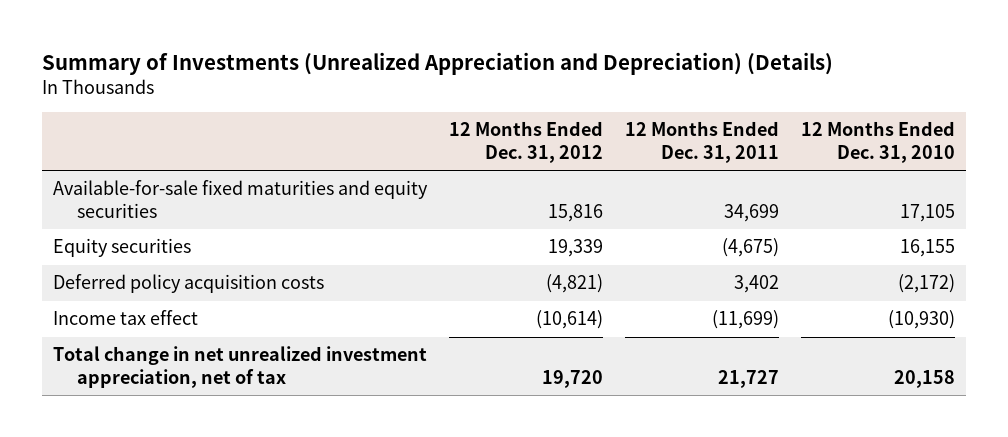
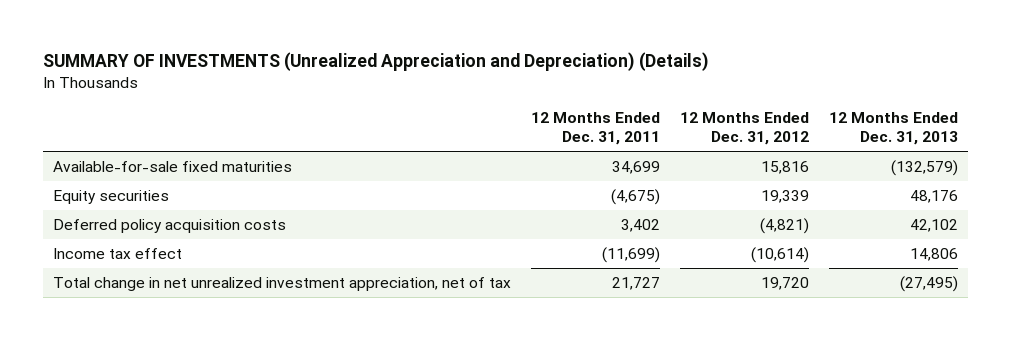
[41,51,833,75] Summary of Investments (Unrealized Appreciation and Depreciation) (Details) -> [42,51,709,71] SUMMARY OF INVESTMENTS (Unrealized Appreciation and Depreciation) (Details)
[801,121,956,164] 12 Months Ended Dec. 31, 2010 -> none
none -> [828,111,958,146] 12 Months Ended Dec. 31, 2013
[52,180,428,219] Available-for-sale fixed maturities and equity securities -> [52,160,292,172] Available-for-sale fixed maturities

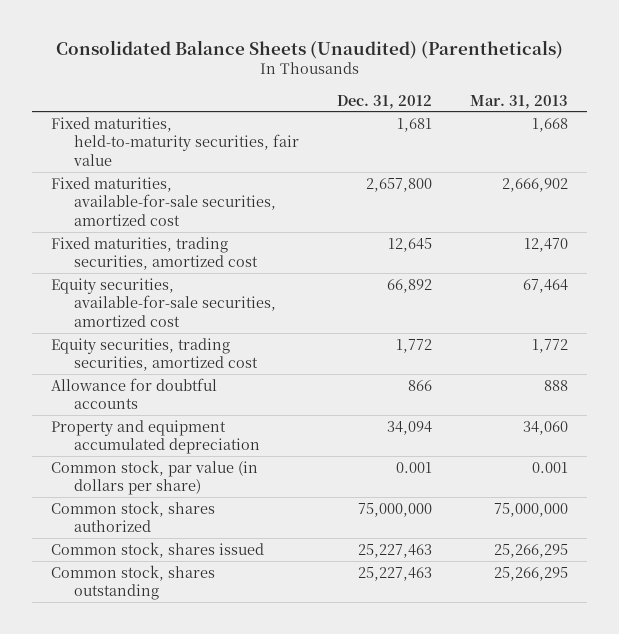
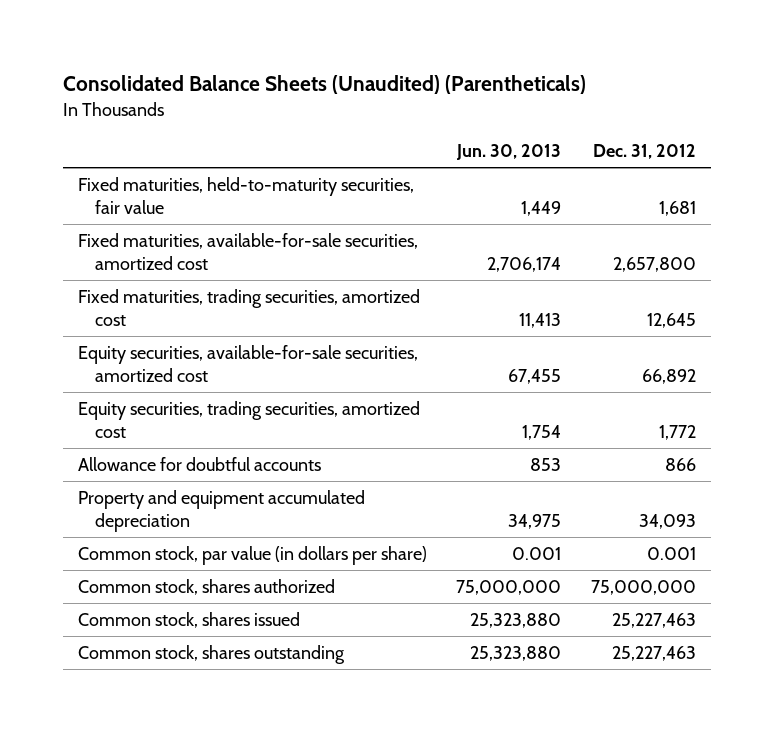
[470,94,569,109] Mar. 31, 2013 -> none
none -> [456,143,562,160] Jun. 30, 2013
[387,420,433,435] 34,094 -> [638,514,696,530] 34,093

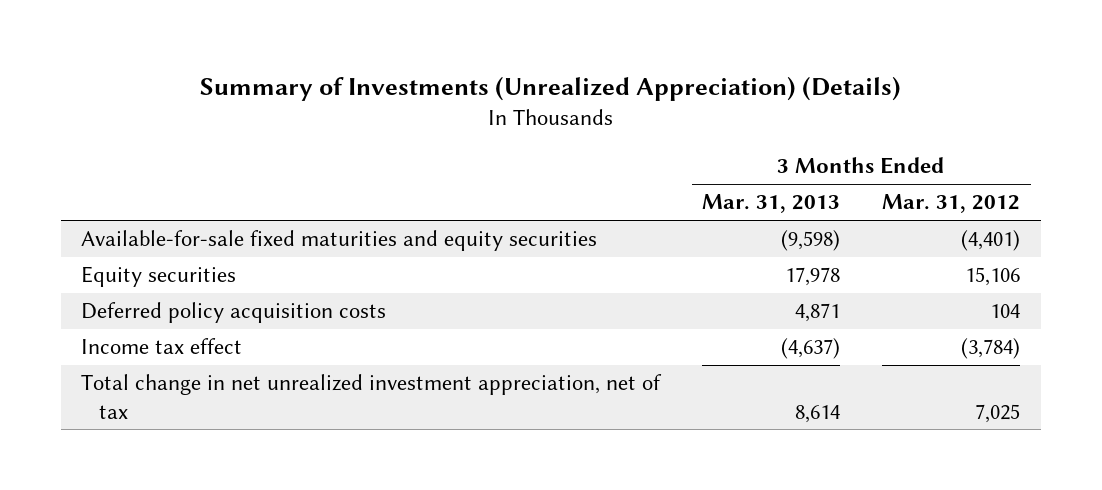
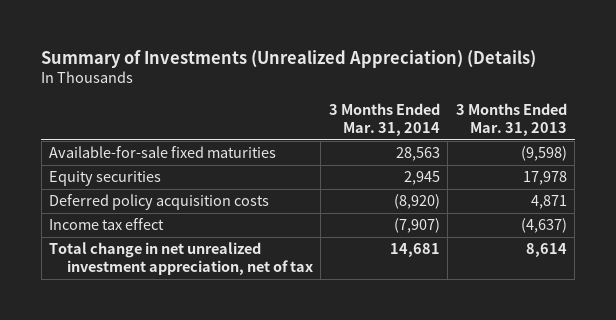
[882,194,1021,214] Mar. 31, 2012 -> none
none -> [328,102,440,137] 3 Months Ended Mar. 31, 2014
[81,230,598,252] Available-for-sale fixed maturities and equity securities -> [49,146,277,159] Available-for-sale fixed maturities

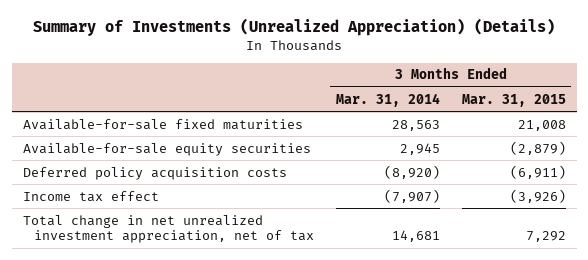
[455,102,567,137] 3 Months Ended Mar. 31, 2013 -> none
none -> [461,93,566,107] Mar. 31, 2015
[49,171,162,187] Equity securities -> [22,142,311,156] Available-for-sale equity securities

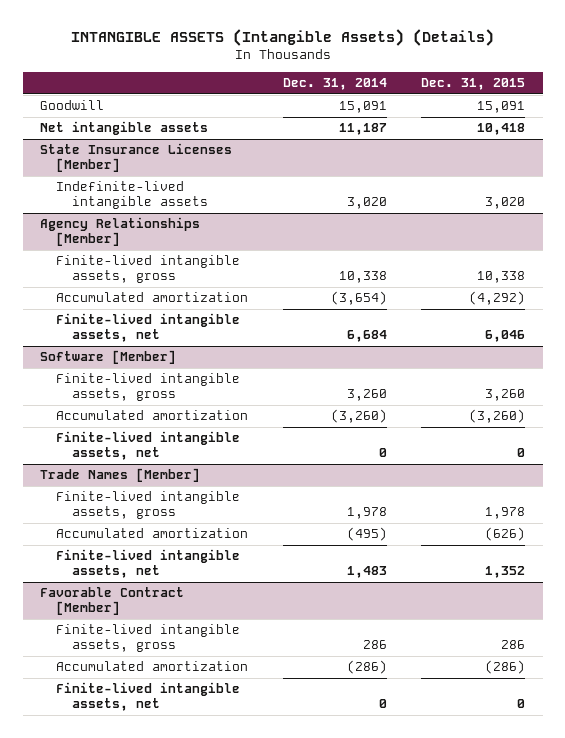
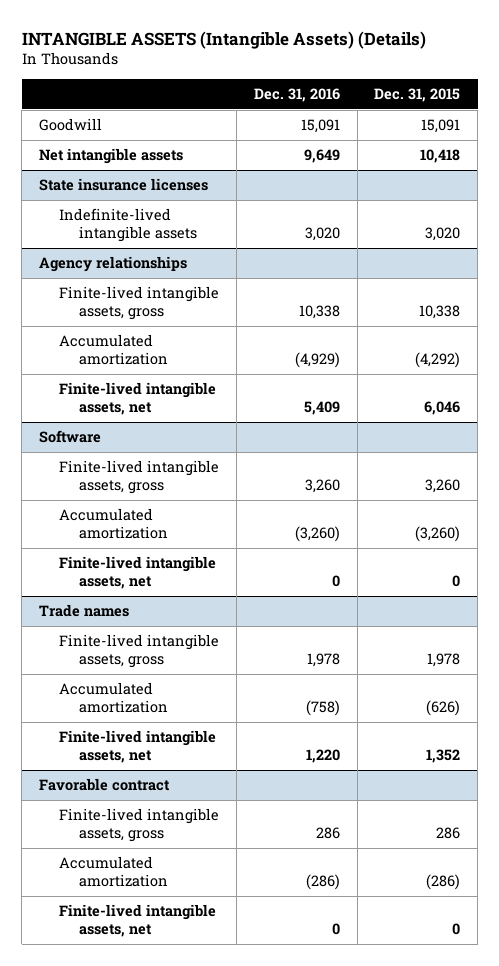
[282,78,387,91] Dec. 31, 2014 -> none
none -> [253,88,340,103] Dec. 31, 2016
[39,143,232,173] State Insurance Licenses [Member] -> [39,178,209,192] State insurance licenses
[39,217,200,247] Agency Relationships [Member] -> [39,256,188,273] Agency relationships
[39,350,176,365] Software [Member] -> [39,430,102,444] Software
[39,468,200,483] Trade Names [Member] -> [39,604,130,618] Trade names
[39,587,184,616] Favorable Contract [Member] -> [39,778,171,792] Favorable contract

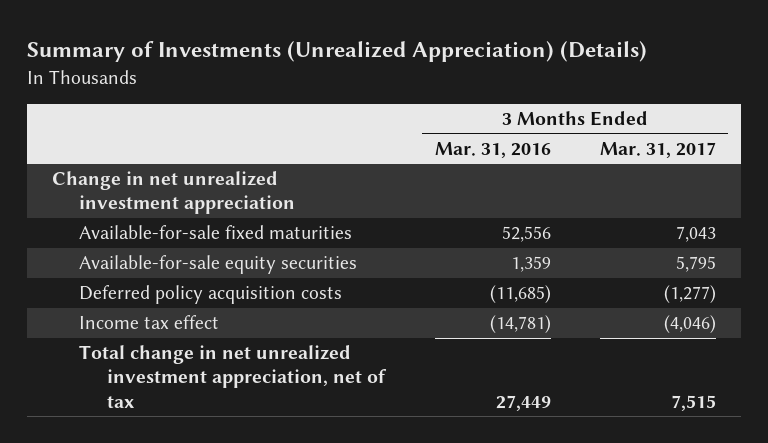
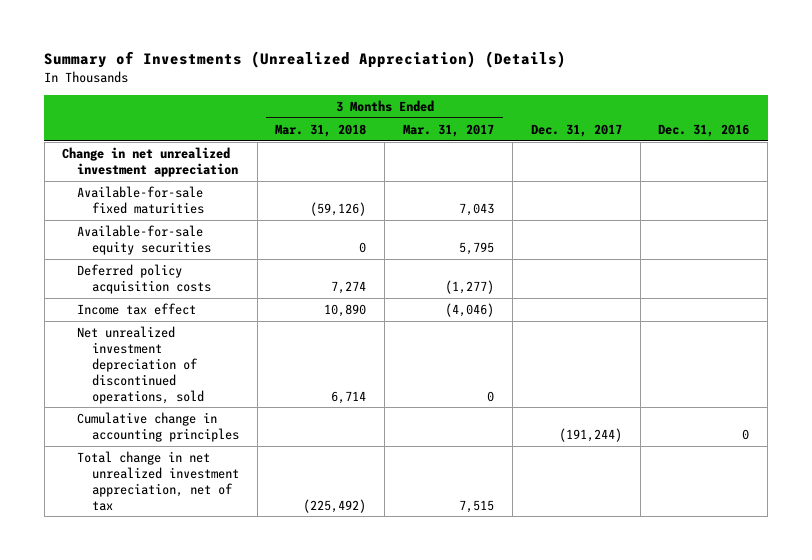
[434,141,551,158] Mar. 31, 2016 -> none
none -> [275,123,367,137] Mar. 31, 2018
none -> [530,123,622,137] Dec. 31, 2017
none -> [658,123,750,137] Dec. 31, 2016
none -> [77,325,204,404] Net unrealized investment depreciation of discontinued operations, sold
none -> [77,411,239,442] Cumulative change in accounting principles

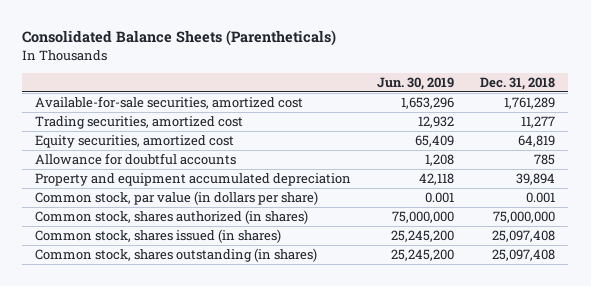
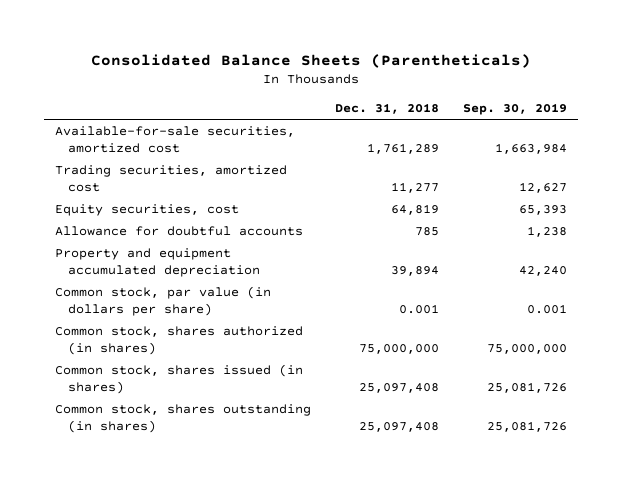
[377,76,455,90] Jun. 30, 2019 -> none
none -> [462,103,567,116] Sep. 30, 2019
[35,135,235,149] Equity securities, amortized cost -> [55,204,240,217] Equity securities, cost

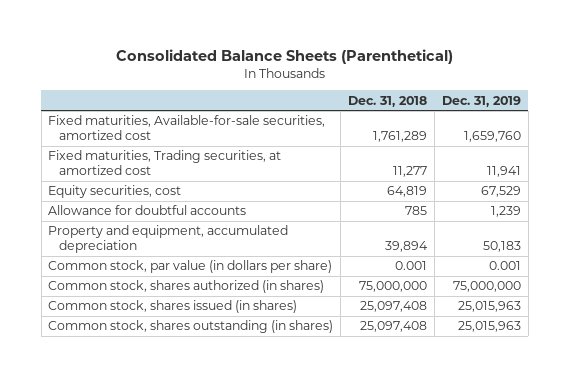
[90,53,531,68] Consolidated Balance Sheets (Parentheticals) -> [115,48,453,64] Consolidated Balance Sheets (Parenthetical)
[462,103,567,116] Sep. 30, 2019 -> none
none -> [441,95,521,107] Dec. 31, 2019
[55,126,296,154] Available-for-sale securities, amortized cost -> [48,115,326,141] Fixed maturities, Available-for-sale securities, amortized cost
[55,165,288,193] Trading securities, amortized cost -> [48,150,282,176] Fixed maturities, Trading securities, at amortized cost
[55,248,261,278] Property and equipment accumulated depreciation -> [48,225,289,254] Property and equipment, accumulated depreciation

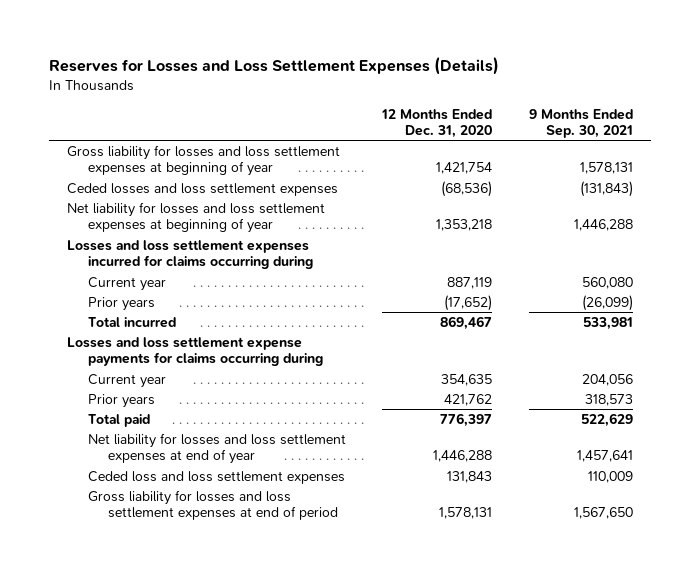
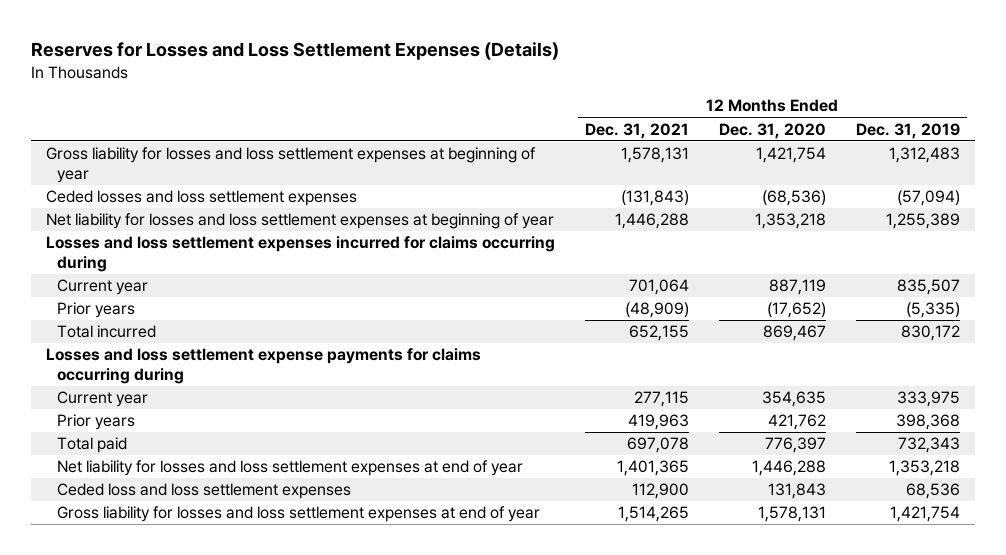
[528,108,633,138] 9 Months Ended Sep. 30, 2021 -> none
none -> [585,122,690,139] Dec. 31, 2021
none -> [855,122,960,139] Dec. 31, 2019
[87,489,339,521] Gross liability for losses and loss settlement expenses at end of period -> [57,506,541,523] Gross liability for losses and loss settlement expenses at end of year

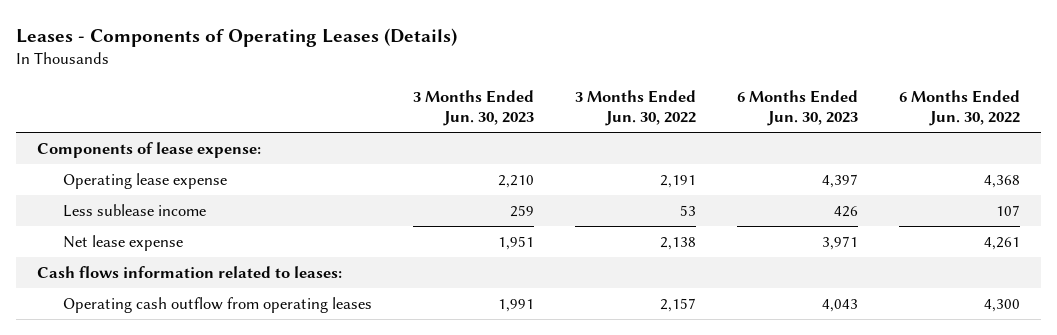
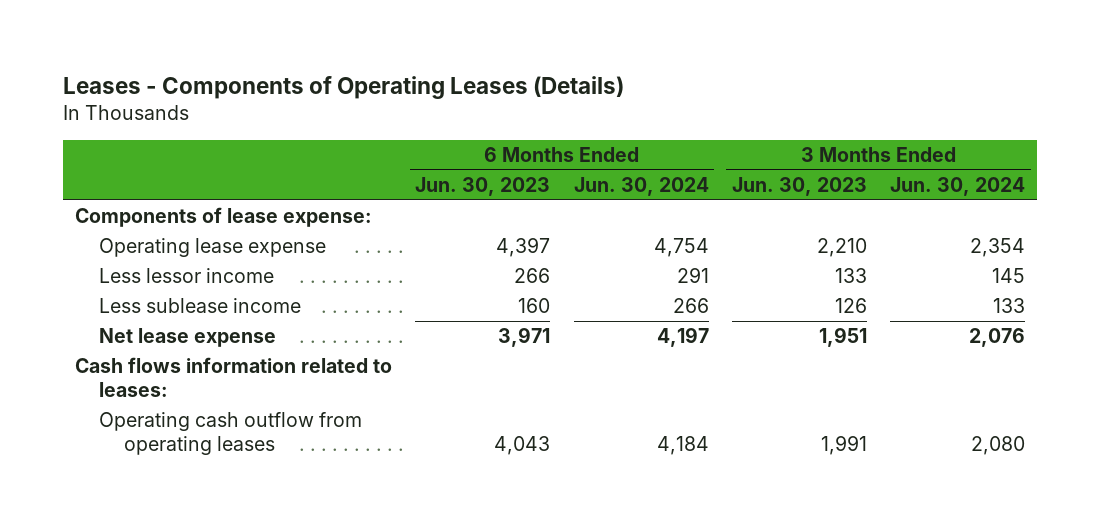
[575,89,697,126] 3 Months Ended Jun. 30, 2022 -> none
[899,89,1021,126] 6 Months Ended Jun. 30, 2022 -> none
none -> [573,176,709,196] Jun. 30, 2024
none -> [890,176,1026,196] Jun. 30, 2024
none -> [99,268,275,284] Less lessor income
[510,205,535,218] 259 -> [834,298,867,314] 126
[834,206,859,218] 426 -> [518,298,551,314] 160

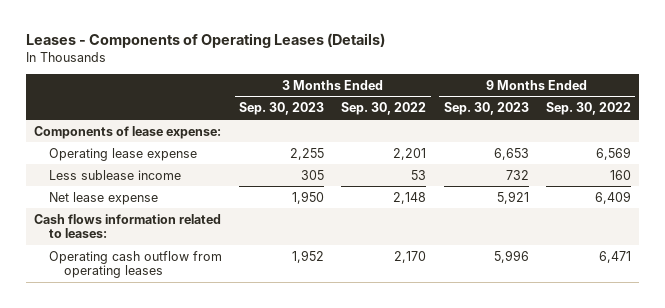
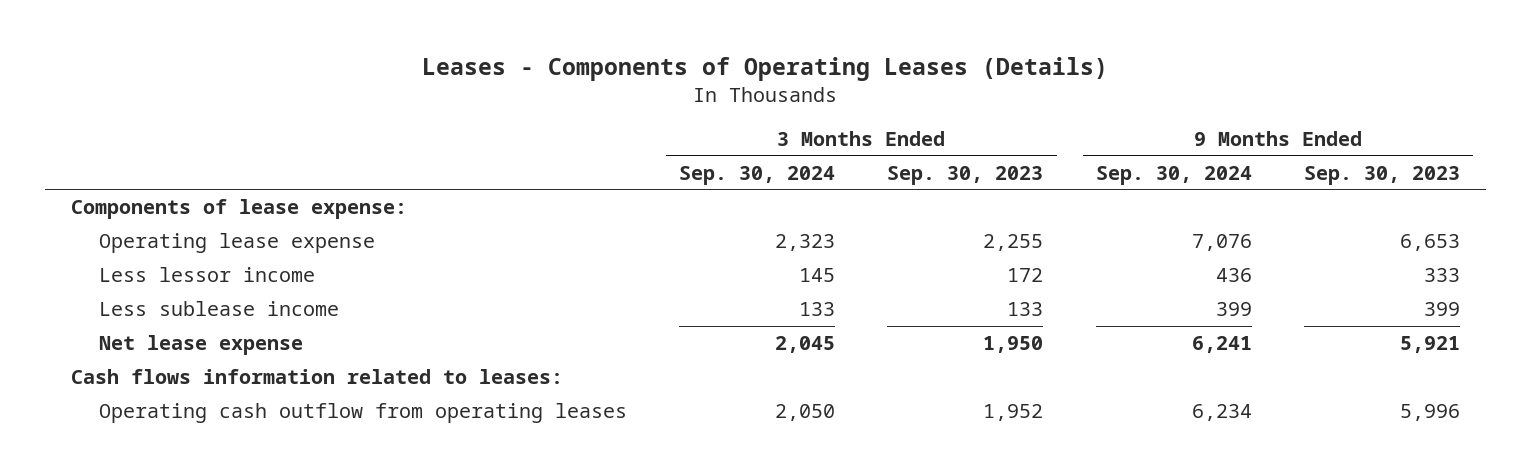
[341,102,427,116] Sep. 30, 2022 -> none
[545,102,631,116] Sep. 30, 2022 -> none
none -> [679,165,836,185] Sep. 30, 2024
none -> [1095,165,1252,185] Sep. 30, 2024
none -> [99,266,316,282] Less lessor income
[301,169,325,180] 305 -> [1007,301,1044,316] 133
[505,169,529,180] 732 -> [1423,301,1460,316] 399

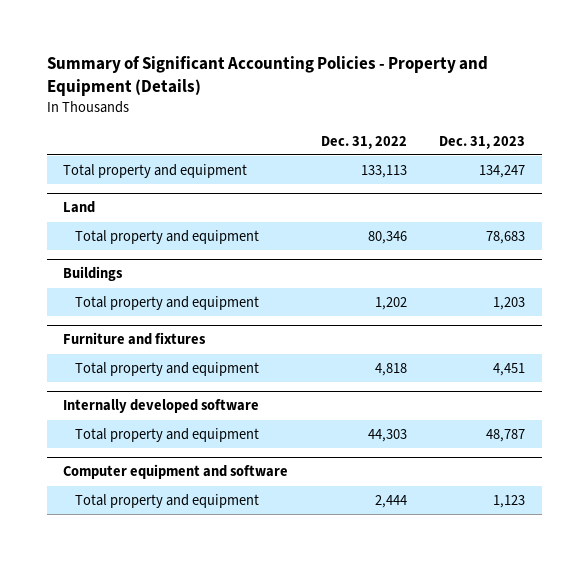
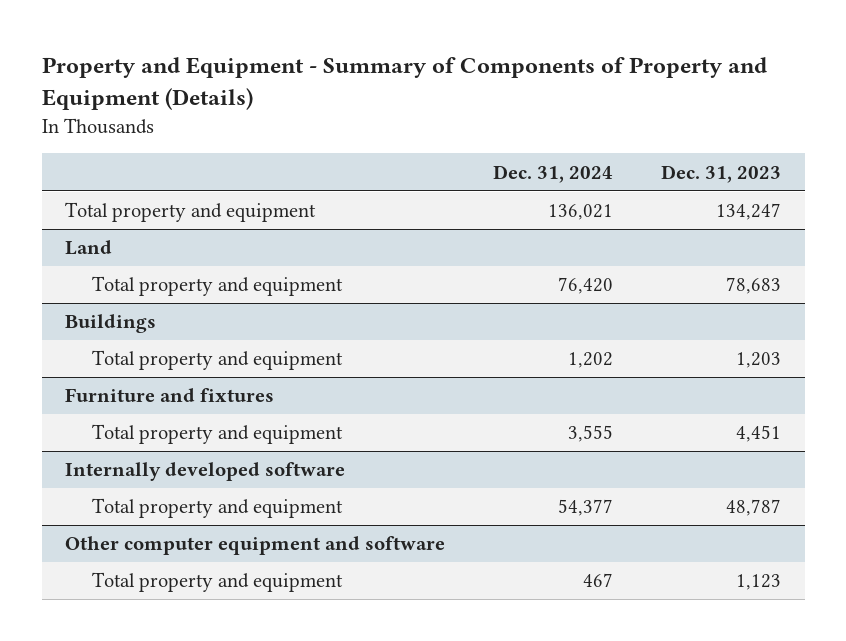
[46,56,488,97] Summary of Significant Accounting Policies - Property and Equipment (Details) -> [41,57,767,111] Property and Equipment - Summary of Components of Property and Equipment (Details)
[320,135,407,149] Dec. 31, 2022 -> none
none -> [493,164,614,183] Dec. 31, 2024
[62,464,288,480] Computer equipment and software -> [65,536,446,556] Other computer equipment and software

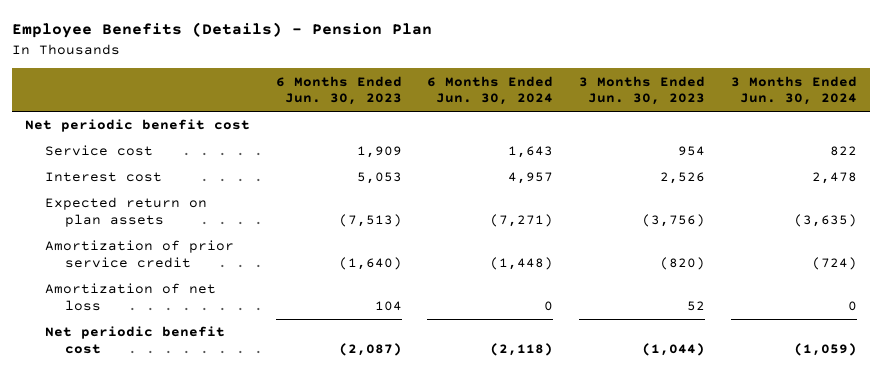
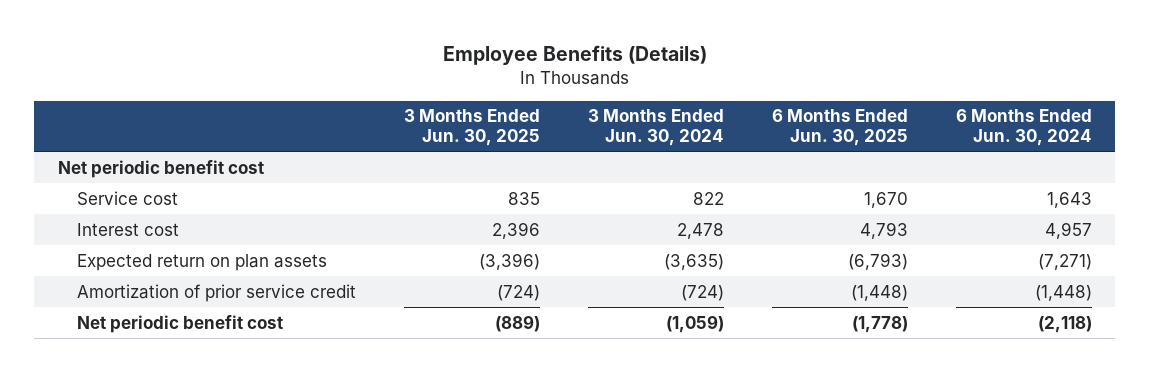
[12,22,433,39] Employee Benefits (Details) - Pension Plan -> [442,44,707,65] Employee Benefits (Details)
[275,75,402,106] 6 Months Ended Jun. 30, 2023 -> none
[579,75,706,106] 3 Months Ended Jun. 30, 2023 -> none
none -> [404,109,541,147] 3 Months Ended Jun. 30, 2025
none -> [771,109,908,147] 6 Months Ended Jun. 30, 2025
[44,283,216,312] Amortization of net loss -> none

